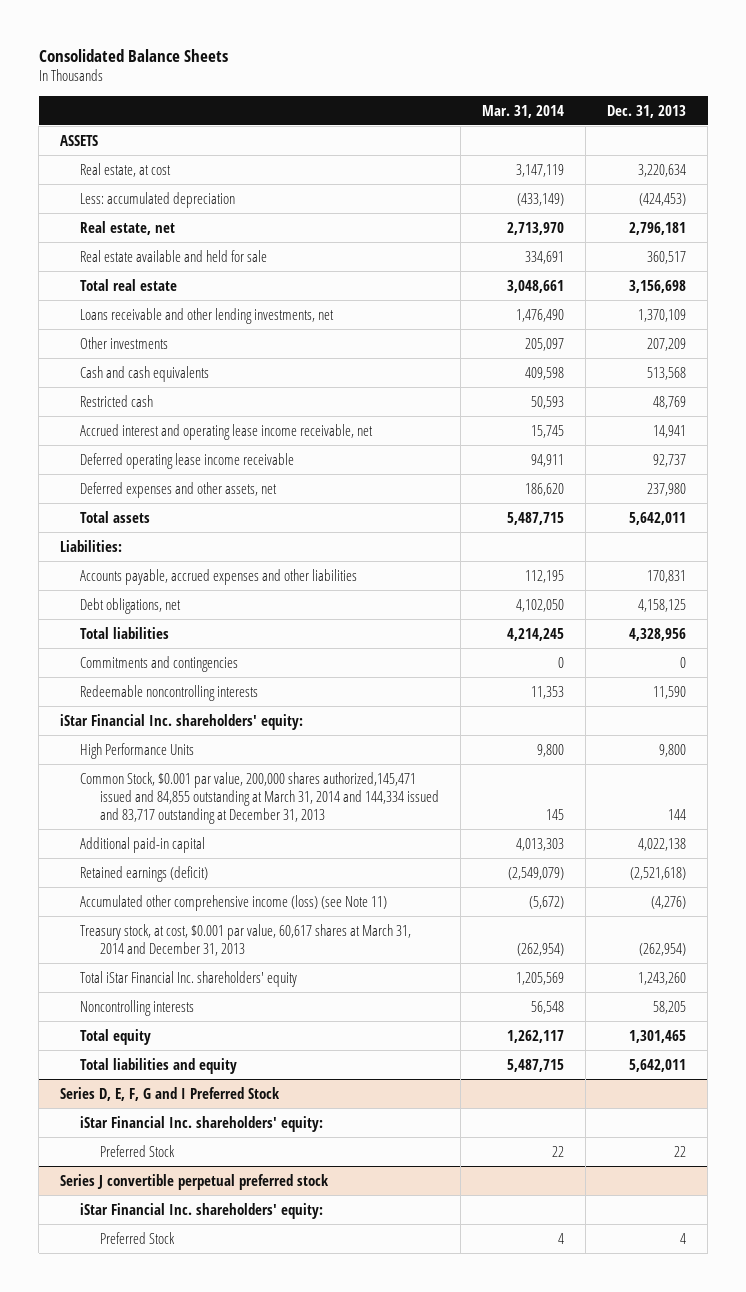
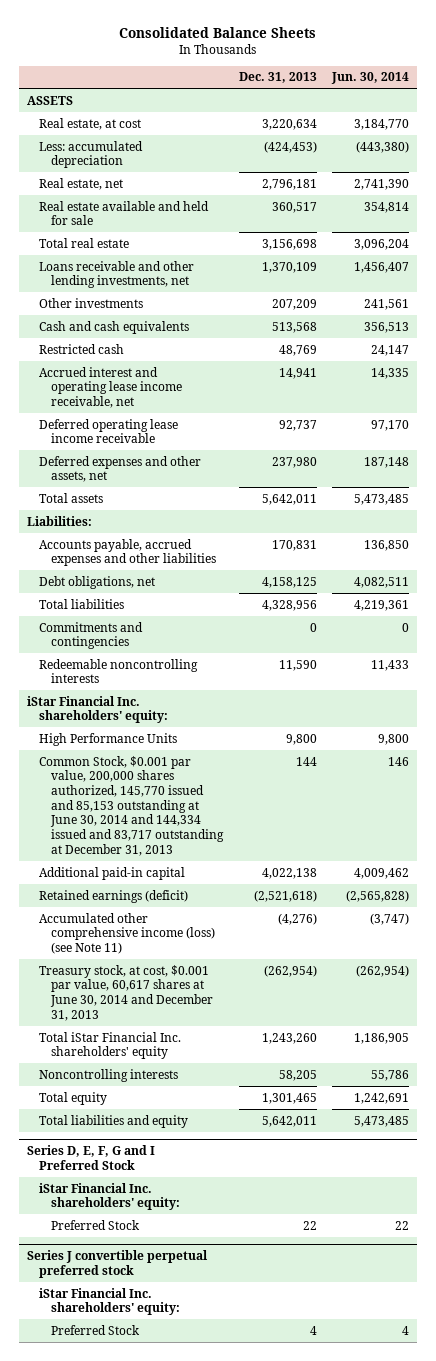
[482,104,565,118] Mar. 31, 2014 -> none
none -> [331,72,410,85] Jun. 30, 2014
[80,771,440,824] Common Stock, $0.001 par value, 200,000 shares authorized,145,471 issued and 84,855 outstanding at March 31, 2014 and 144,334 issued and 83,717 outstanding at December 31, 2013 -> [39,755,225,856] Common Stock, $0.001 par value, 200,000 shares authorized, 145,770 issued and 85,153 outstanding at June 30, 2014 and 144,334 issued and 83,717 outstanding at December 31, 2013
[80,923,412,956] Treasury stock, at cost, $0.001 par value, 60,617 shares at March 31, 2014 and December 31, 2013 -> [39,964,214,1021] Treasury stock, at cost, $0.001 par value, 60,617 shares at June 30, 2014 and December 31, 2013

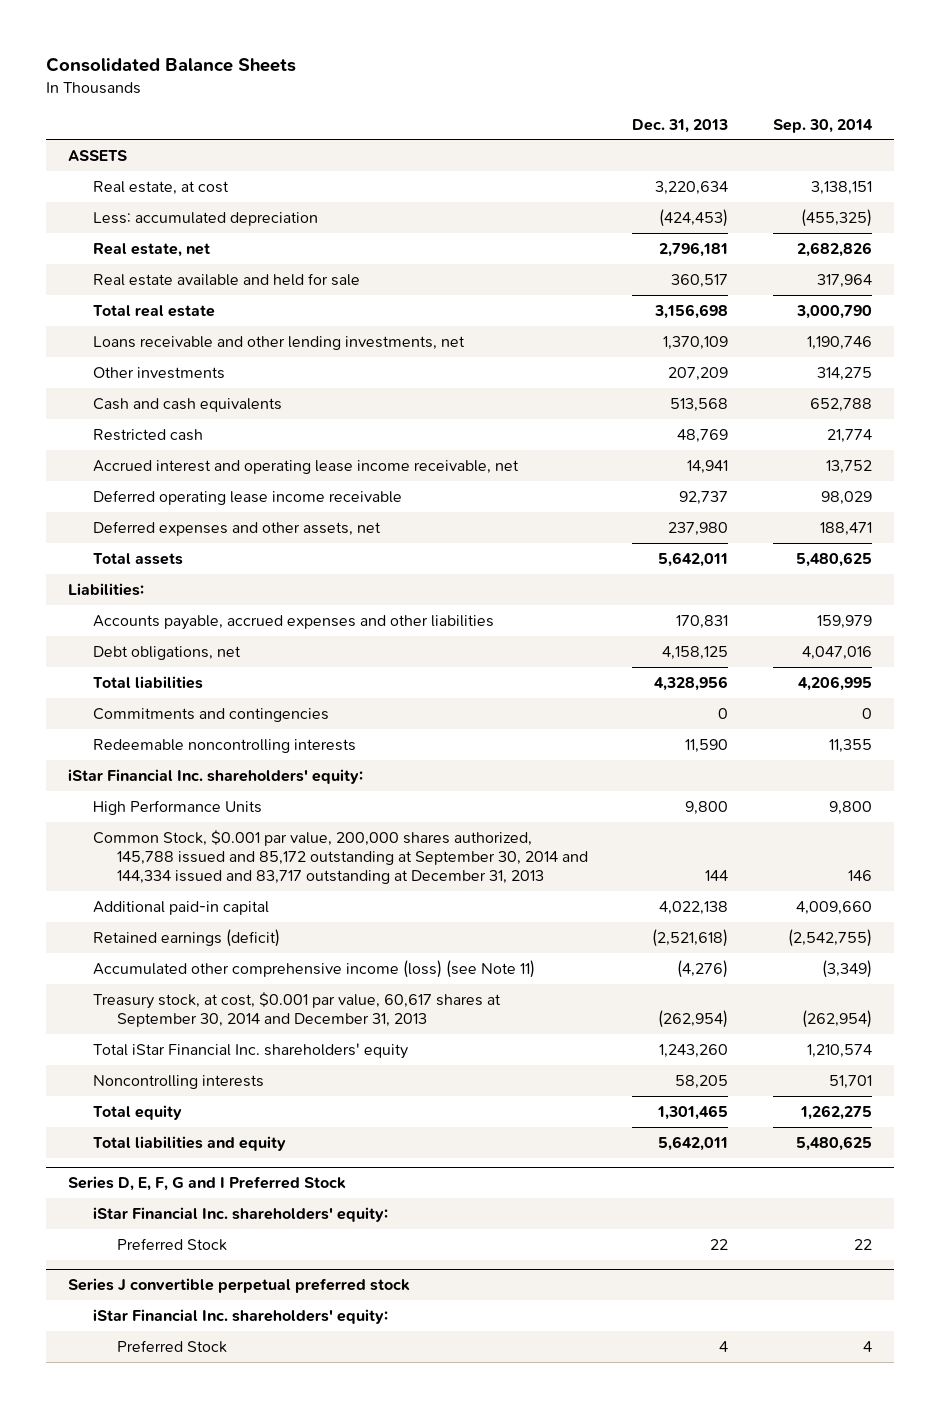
[331,72,410,85] Jun. 30, 2014 -> none
none -> [772,118,873,133] Sep. 30, 2014
[39,755,225,856] Common Stock, $0.001 par value, 200,000 shares authorized, 145,770 issued and 85,153 outstanding at June 30, 2014 and 144,334 issued and 83,717 outstanding at December 31, 2013 -> [92,829,589,885] Common Stock, $0.001 par value, 200,000 shares authorized, 145,788 issued and 85,172 outstanding at September 30, 2014 and 144,334 issued and 83,717 outstanding at December 31, 2013
[39,964,214,1021] Treasury stock, at cost, $0.001 par value, 60,617 shares at June 30, 2014 and December 31, 2013 -> [92,991,501,1027] Treasury stock, at cost, $0.001 par value, 60,617 shares at September 30, 2014 and December 31, 2013

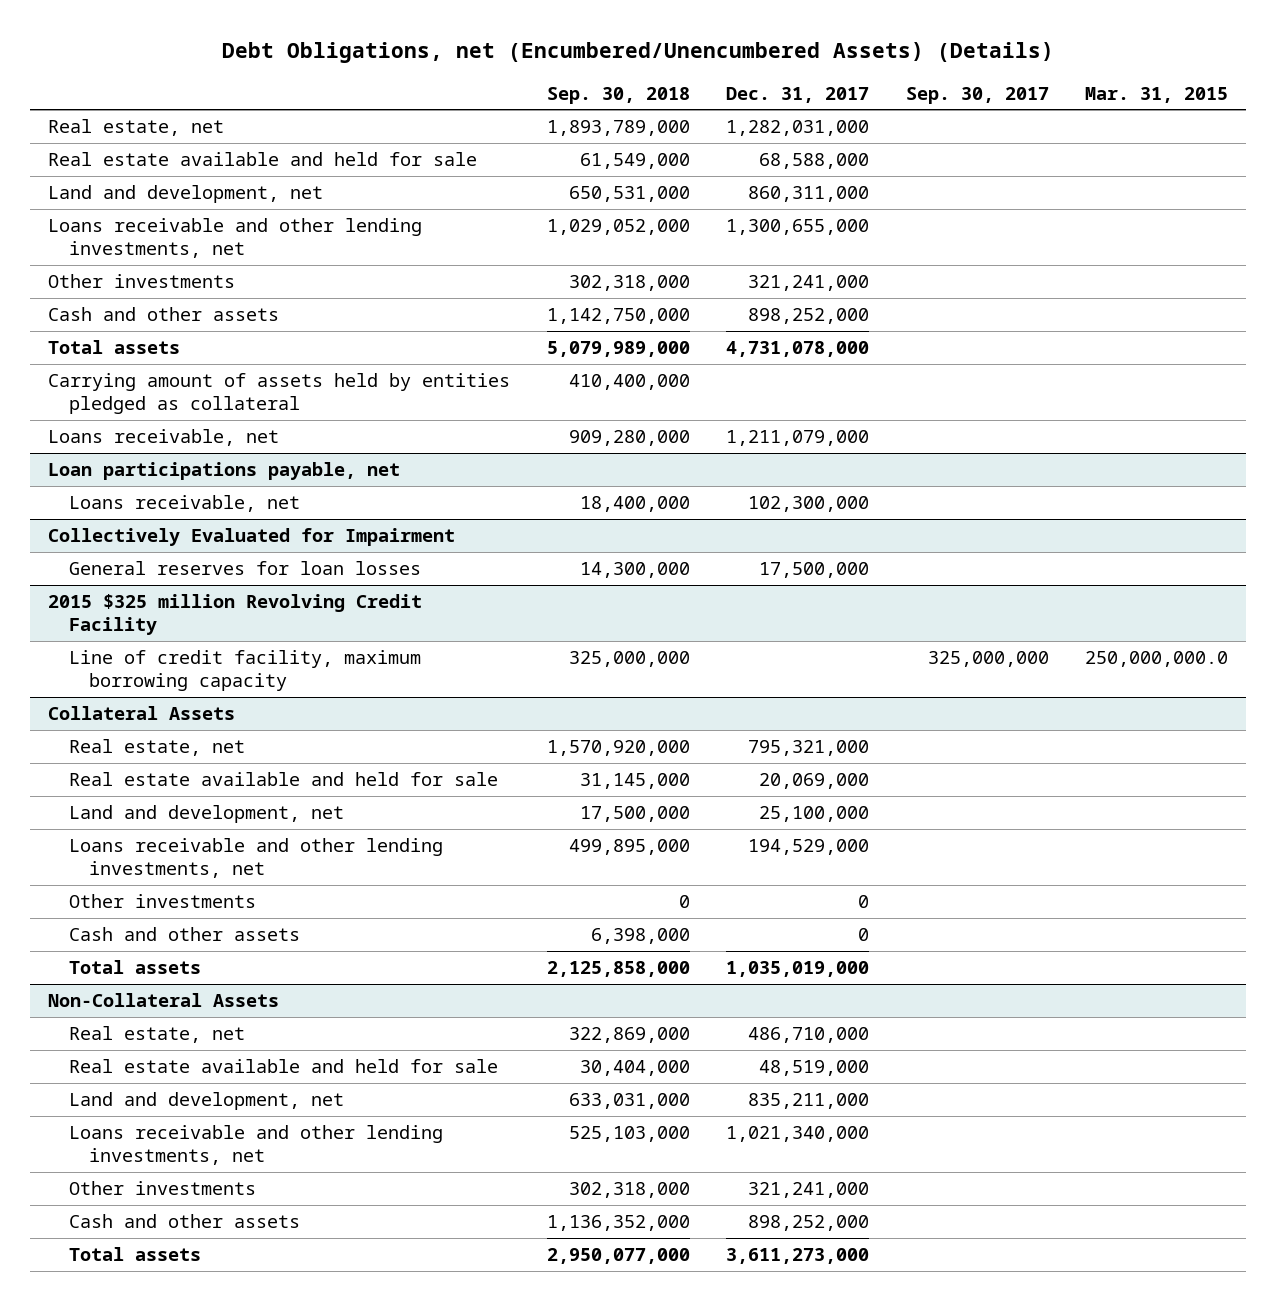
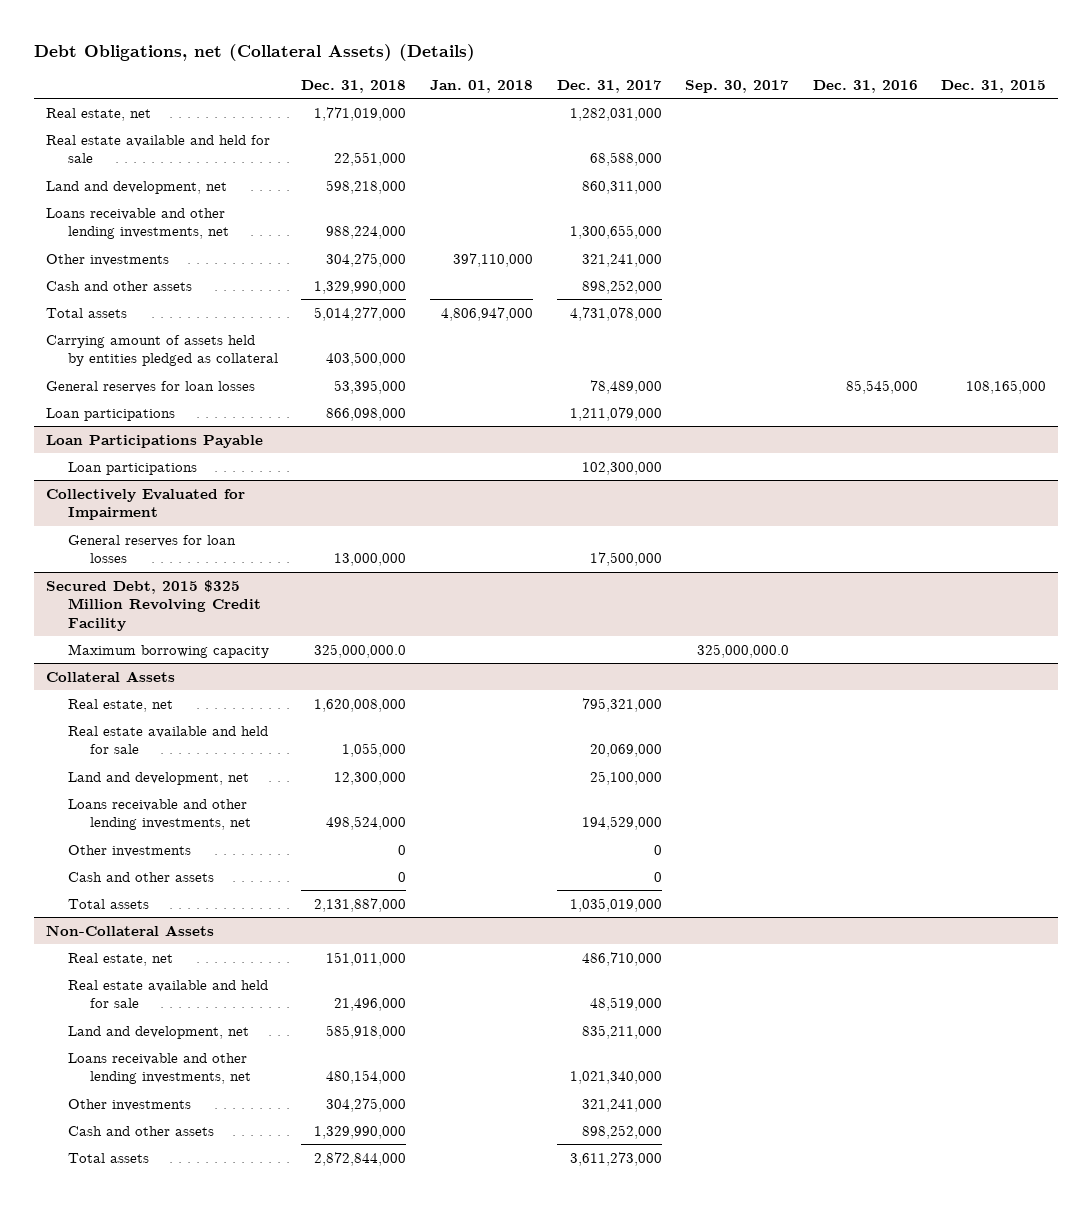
[222,42,1055,64] Debt Obligations, net (Encumbered/Unencumbered Assets) (Details) -> [33,43,475,61] Debt Obligations, net (Collateral Assets) (Details)
[546,86,690,104] Sep. 30, 2018 -> none
[1085,86,1229,103] Mar. 31, 2015 -> none
none -> [301,79,407,93] Dec. 31, 2018
none -> [430,79,534,93] Jan. 01, 2018
none -> [812,79,918,93] Dec. 31, 2016
none -> [941,79,1047,93] Dec. 31, 2015
none -> [45,380,255,393] General reserves for loan losses
[48,429,280,447] Loans receivable, net -> [45,407,175,421] Loan participations
[48,462,401,481] Loan participations payable, net -> [45,434,263,448] Loan Participations Payable
[68,495,300,513] Loans receivable, net -> [67,461,197,475] Loan participations
[48,594,423,635] 2015 $325 million Revolving Credit Facility -> [45,579,261,631] Secured Debt, 2015 $325 Million Revolving Credit Facility
[68,650,421,691] Line of credit facility, maximum borrowing capacity -> [67,643,269,658] Maximum borrowing capacity
[927,651,1049,668] 325,000,000 -> [697,643,790,658] 325,000,000.0

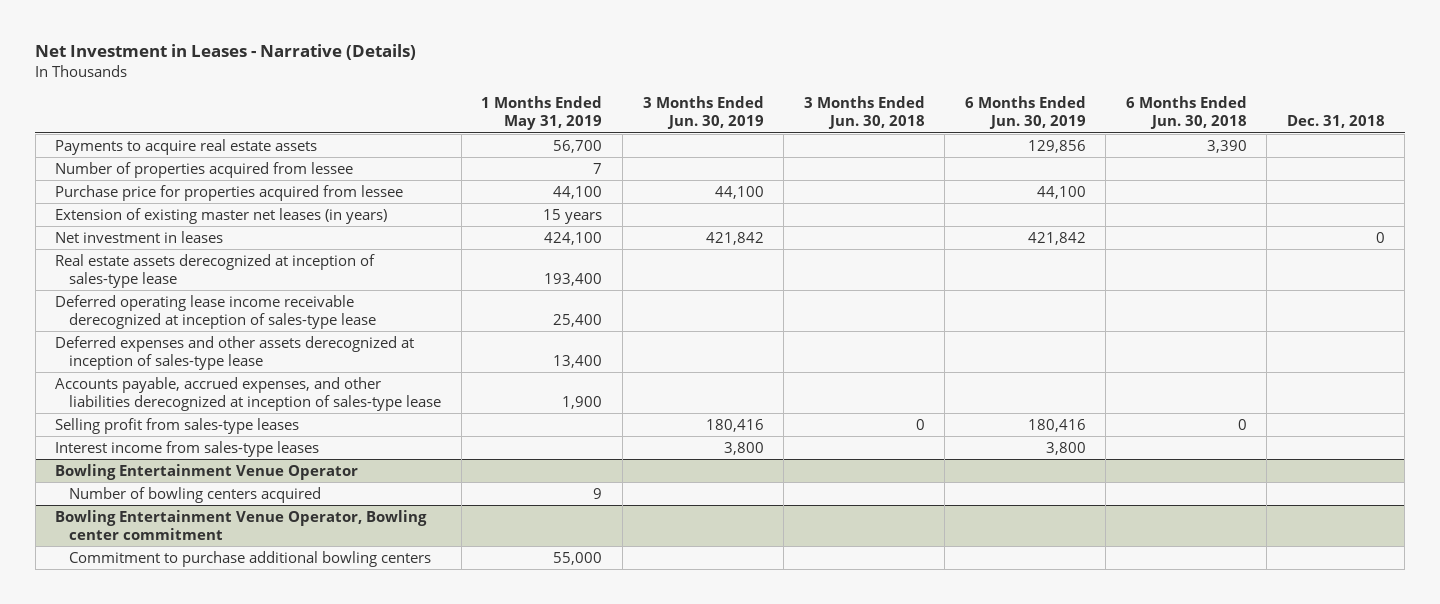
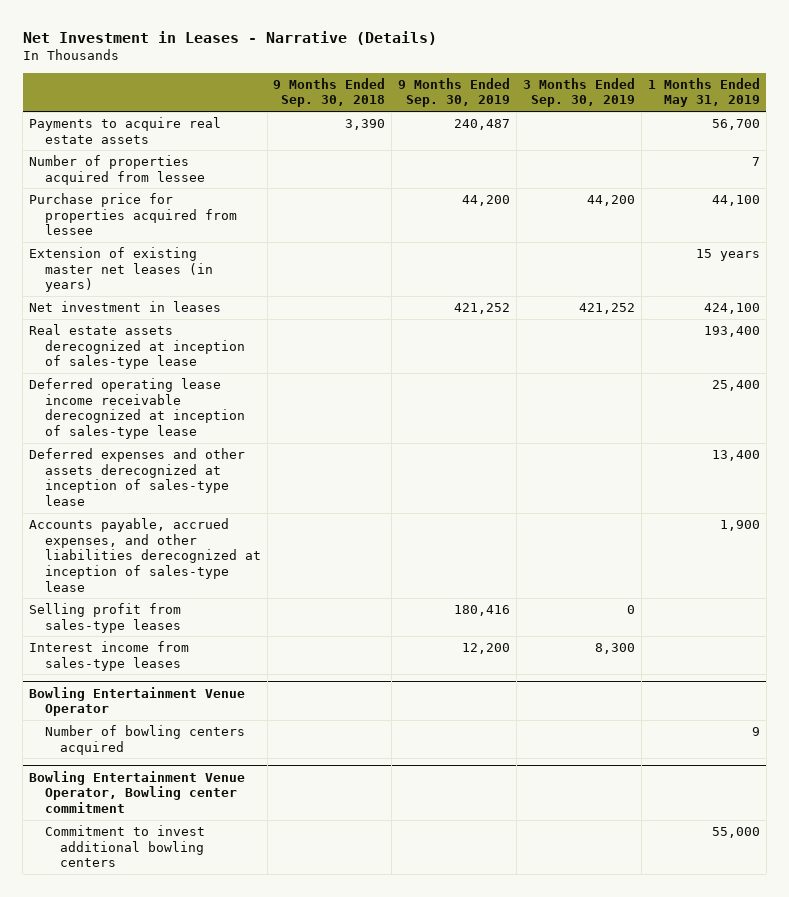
[642,95,764,130] 3 Months Ended Jun. 30, 2019 -> none
[803,95,925,130] 3 Months Ended Jun. 30, 2018 -> none
[964,95,1086,130] 6 Months Ended Jun. 30, 2019 -> none
[1125,95,1247,130] 6 Months Ended Jun. 30, 2018 -> none
[1286,115,1385,129] Dec. 31, 2018 -> none
none -> [273,77,386,108] 9 Months Ended Sep. 30, 2018
none -> [398,77,511,108] 9 Months Ended Sep. 30, 2019
none -> [523,77,636,108] 3 Months Ended Sep. 30, 2019
[69,550,432,567] Commitment to purchase additional bowling centers -> [44,825,205,868] Commitment to invest additional bowling centers

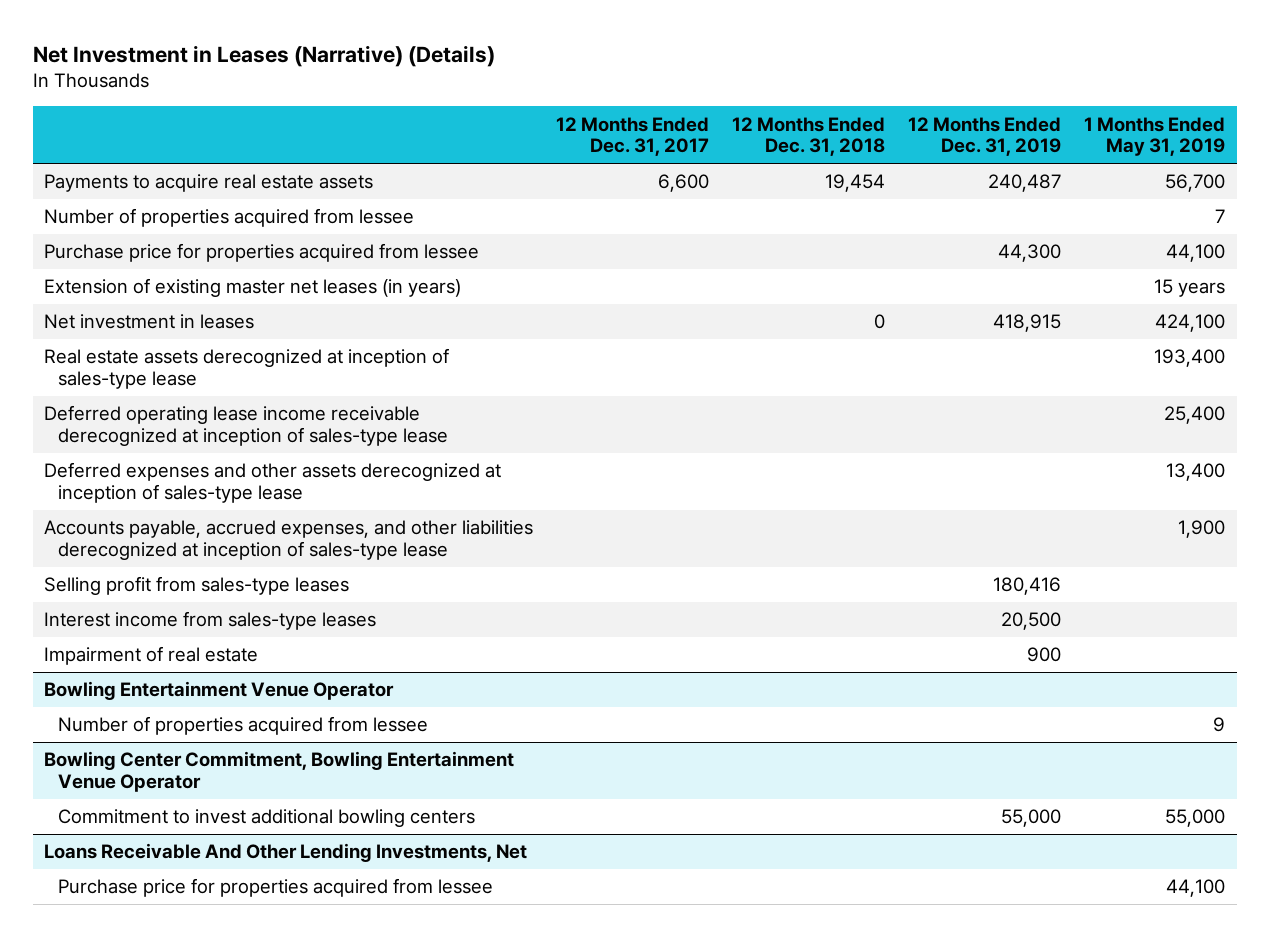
[22,30,437,45] Net Investment in Leases - Narrative (Details) -> [32,45,495,68] Net Investment in Leases (Narrative) (Details)
[273,77,386,108] 9 Months Ended Sep. 30, 2018 -> none
[398,77,511,108] 9 Months Ended Sep. 30, 2019 -> none
[523,77,636,108] 3 Months Ended Sep. 30, 2019 -> none
none -> [556,116,710,157] 12 Months Ended Dec. 31, 2017
none -> [732,116,886,157] 12 Months Ended Dec. 31, 2018
none -> [908,116,1062,157] 12 Months Ended Dec. 31, 2019
none -> [44,646,259,666] Impairment of real estate
[44,725,245,755] Number of bowling centers acquired -> [58,716,429,736] Number of properties acquired from lessee
[29,770,246,814] Bowling Entertainment Venue Operator, Bowling center commitment -> [44,751,515,793] Bowling Center Commitment, Bowling Entertainment Venue Operator
none -> [44,843,528,863] Loans Receivable And Other Lending Investments, Net
none -> [58,878,494,898] Purchase price for properties acquired from lessee

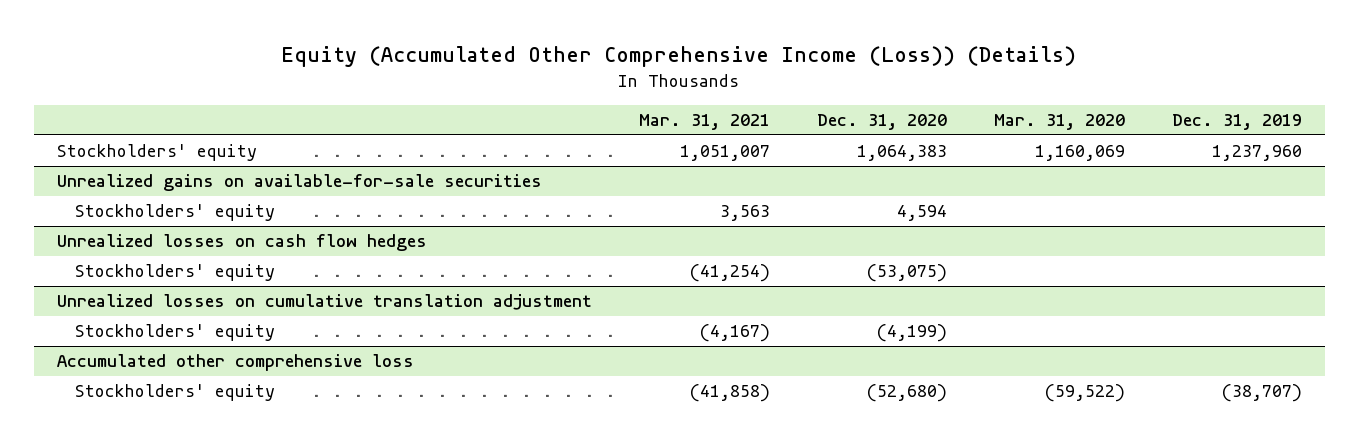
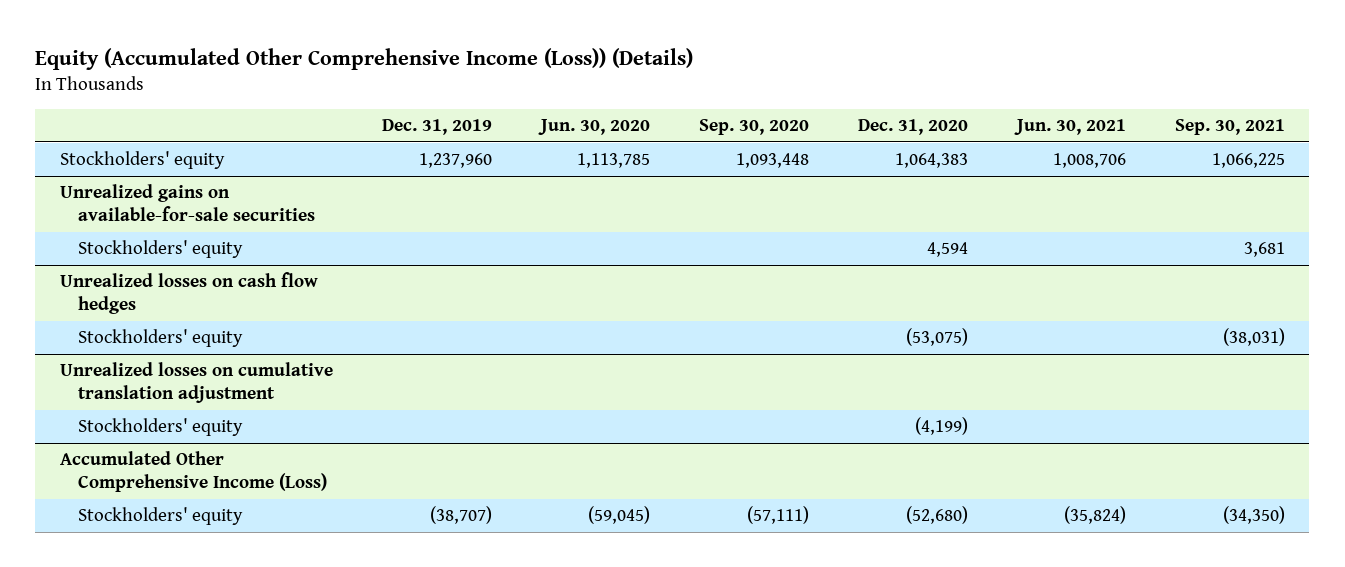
[639,114,771,131] Mar. 31, 2021 -> none
[993,114,1125,131] Mar. 31, 2020 -> none
none -> [537,119,650,136] Jun. 30, 2020
none -> [698,119,809,136] Sep. 30, 2020
none -> [1013,119,1126,136] Jun. 30, 2021
none -> [1174,119,1285,136] Sep. 30, 2021
[57,354,415,372] Accumulated other comprehensive loss -> [59,451,328,493] Accumulated Other Comprehensive Income (Loss)

